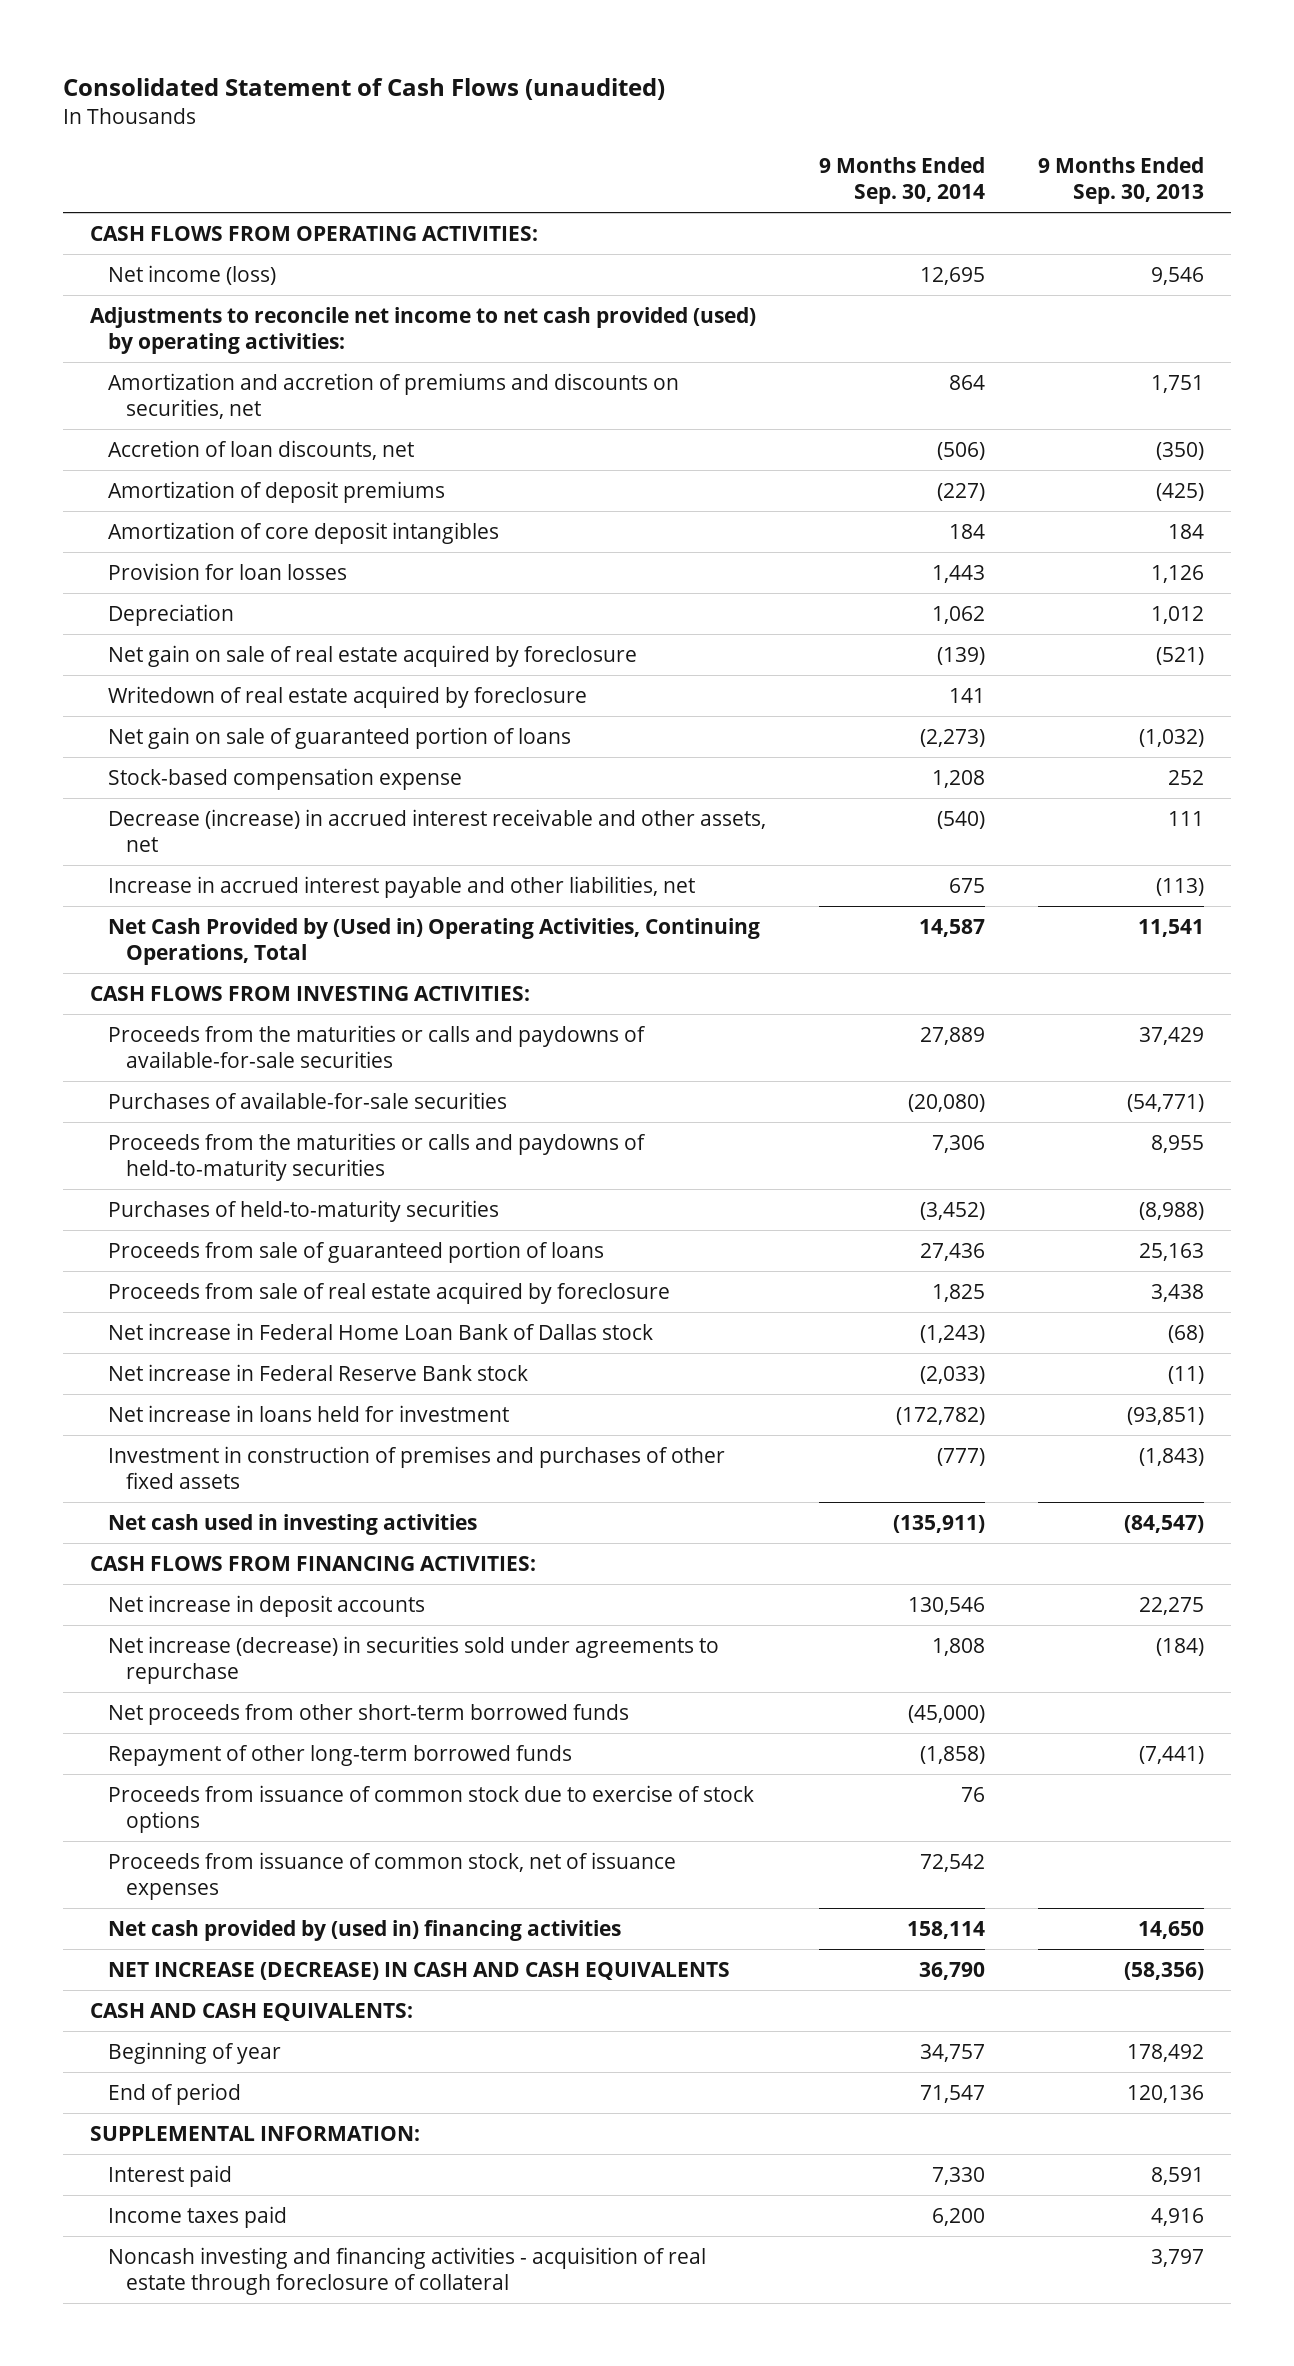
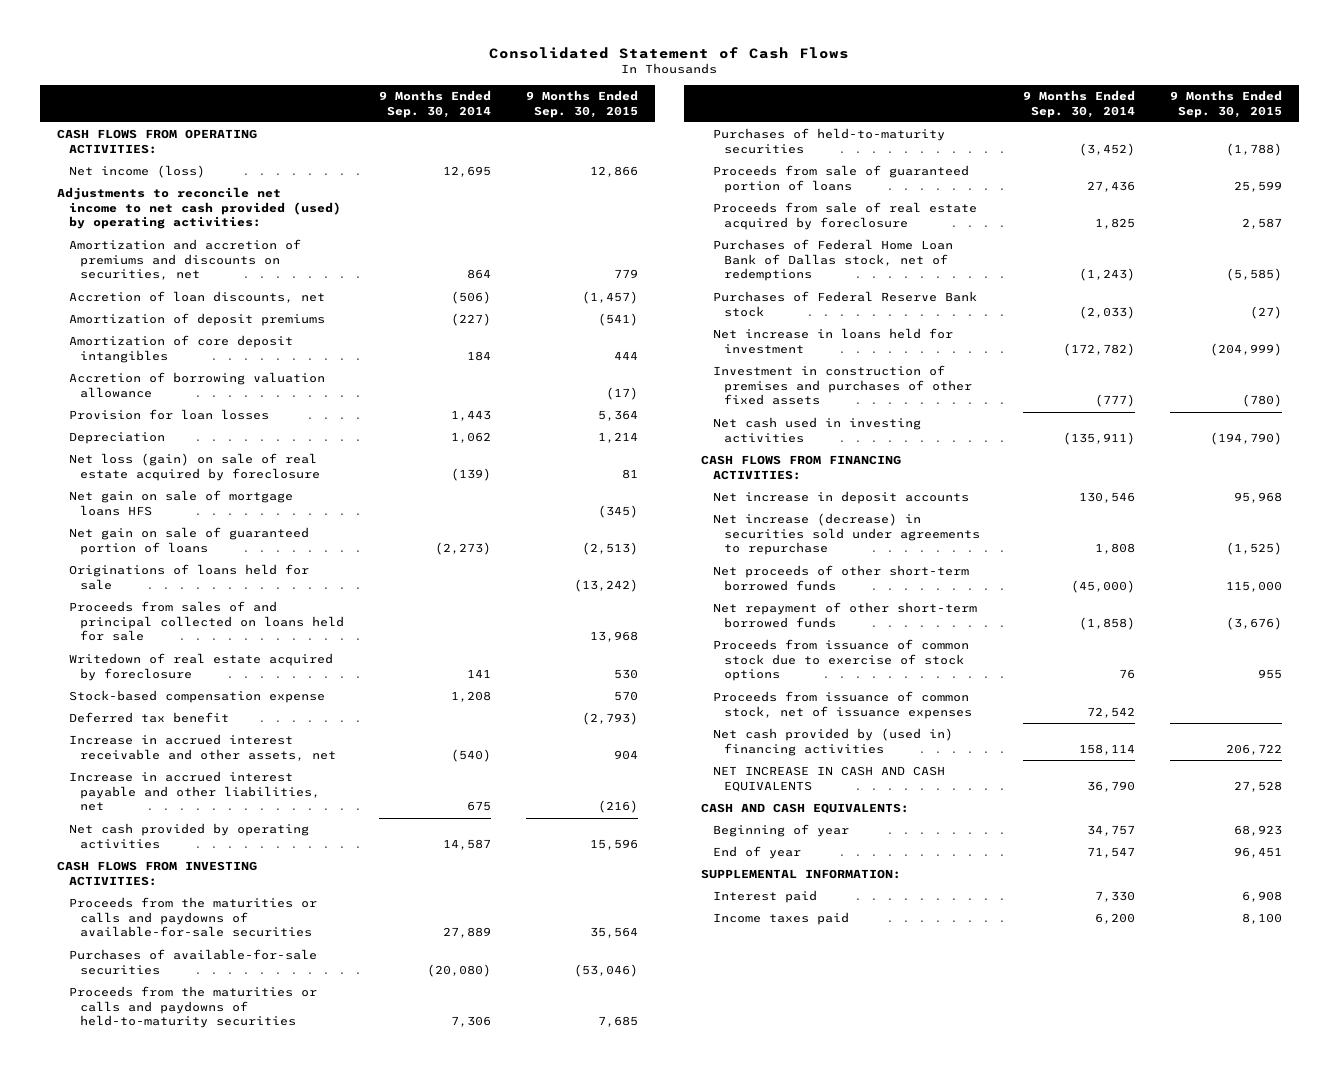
[63,77,666,100] Consolidated Statement of Cash Flows (unaudited) -> [489,46,850,59] Consolidated Statement of Cash Flows
[1038,157,1205,204] 9 Months Ended Sep. 30, 2013 -> none
none -> [525,90,638,118] 9 Months Ended Sep. 30, 2015
none -> [68,372,325,398] Accretion of borrowing valuation allowance
[107,645,637,668] Net gain on sale of real estate acquired by foreclosure -> [68,453,321,481] Net loss (gain) on sale of real estate acquired by foreclosure
none -> [68,490,293,516] Net gain on sale of mortgage loans HFS
none -> [68,564,309,590] Originations of loans held for sale
none -> [68,601,345,642] Proceeds from sales of and principal collected on loans held for sale
[107,686,587,709] Writedown of real estate acquired by foreclosure -> [68,653,333,681] Writedown of real estate acquired by foreclosure
none -> [68,712,229,724] Deferred tax benefit
[107,809,766,852] Decrease (increase) in accrued interest receivable and other assets, net -> [68,734,337,761] Increase in accrued interest receivable and other assets, net
[107,918,760,965] Net Cash Provided by (Used in) Operating Activities, Continuing Operations, Total -> [68,823,309,849] Net cash provided by operating activities
[107,1323,653,1341] Net increase in Federal Home Loan Bank of Dallas stock -> [712,239,953,282] Purchases of Federal Home Loan Bank of Dallas stock, net of redemptions
[107,1364,528,1382] Net increase in Federal Reserve Bank stock -> [712,291,977,317] Purchases of Federal Reserve Bank stock
[107,1704,629,1726] Net proceeds from other short-term borrowed funds -> [712,565,969,591] Net proceeds of other short-term borrowed funds
[107,1745,572,1767] Repayment of other long-term borrowed funds -> [712,602,977,628] Net repayment of other short-term borrowed funds
[107,1962,730,1981] NET INCREASE (DECREASE) IN CASH AND CASH EQUIVALENTS -> [712,766,945,792] NET INCREASE IN CASH AND CASH EQUIVALENTS
[107,2083,241,2106] End of period -> [712,846,801,860] End of year
[107,2247,706,2295] Noncash investing and financing activities - acquisition of real estate through foreclosure of collateral -> none

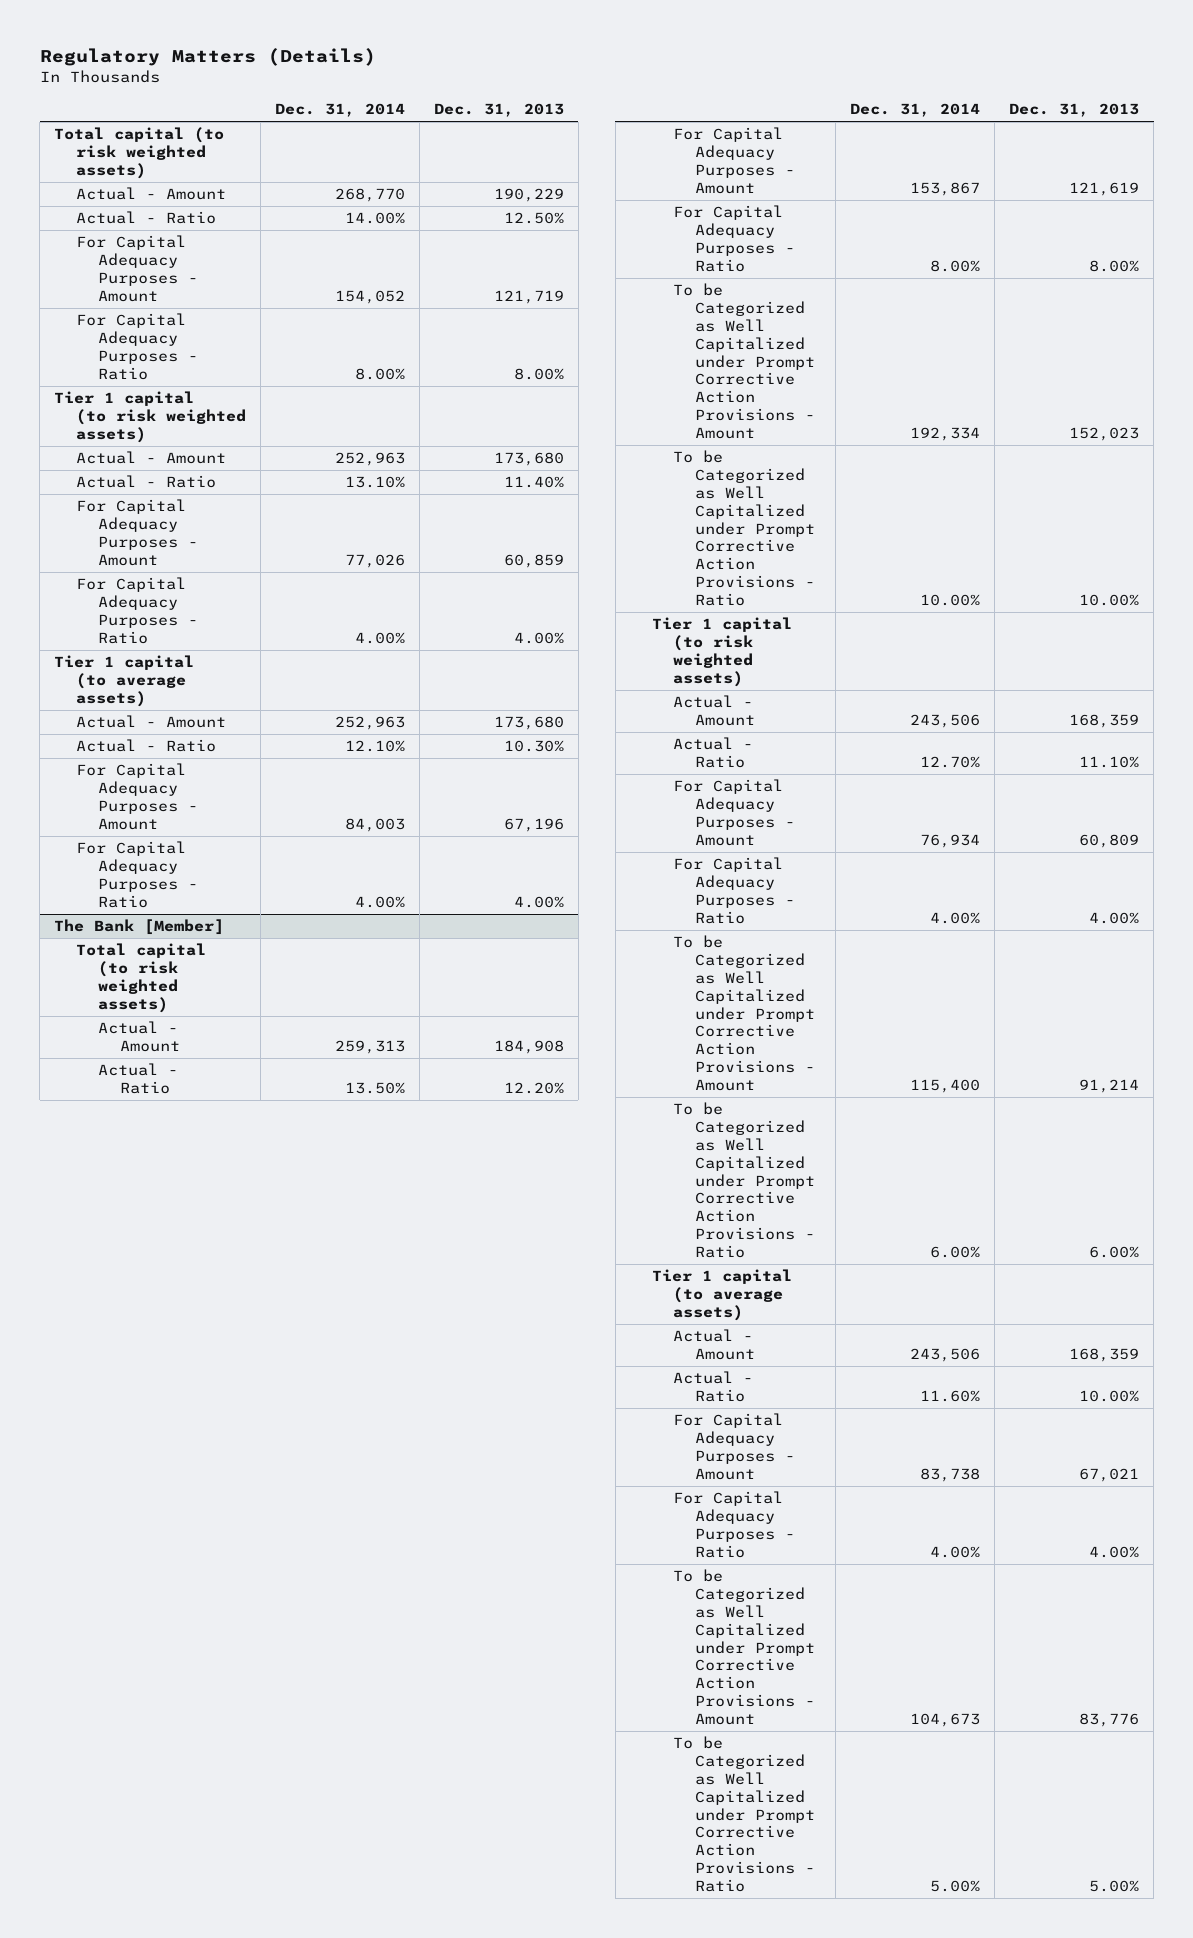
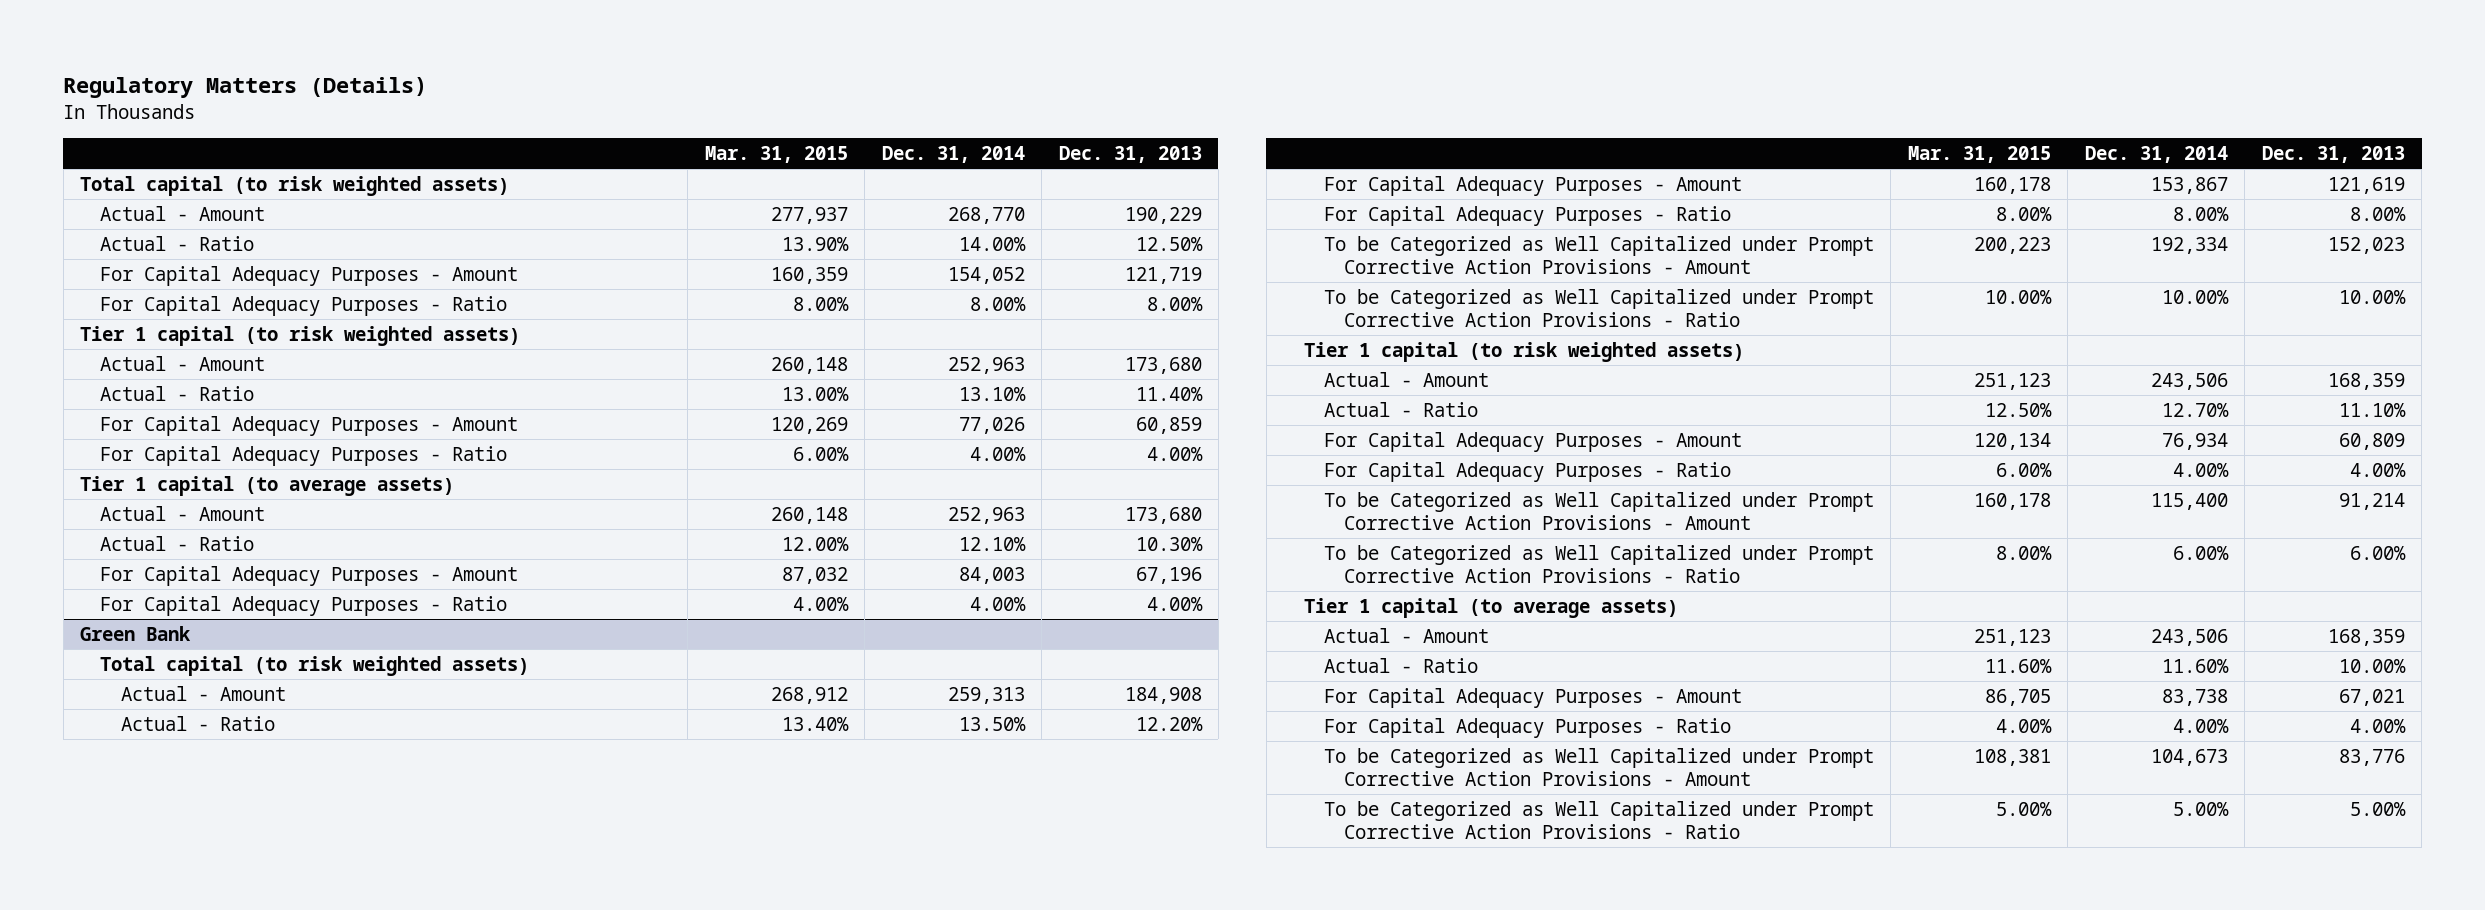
none -> [704,146,848,164] Mar. 31, 2015
[54,919,225,936] The Bank [Member] -> [80,625,192,641] Green Bank

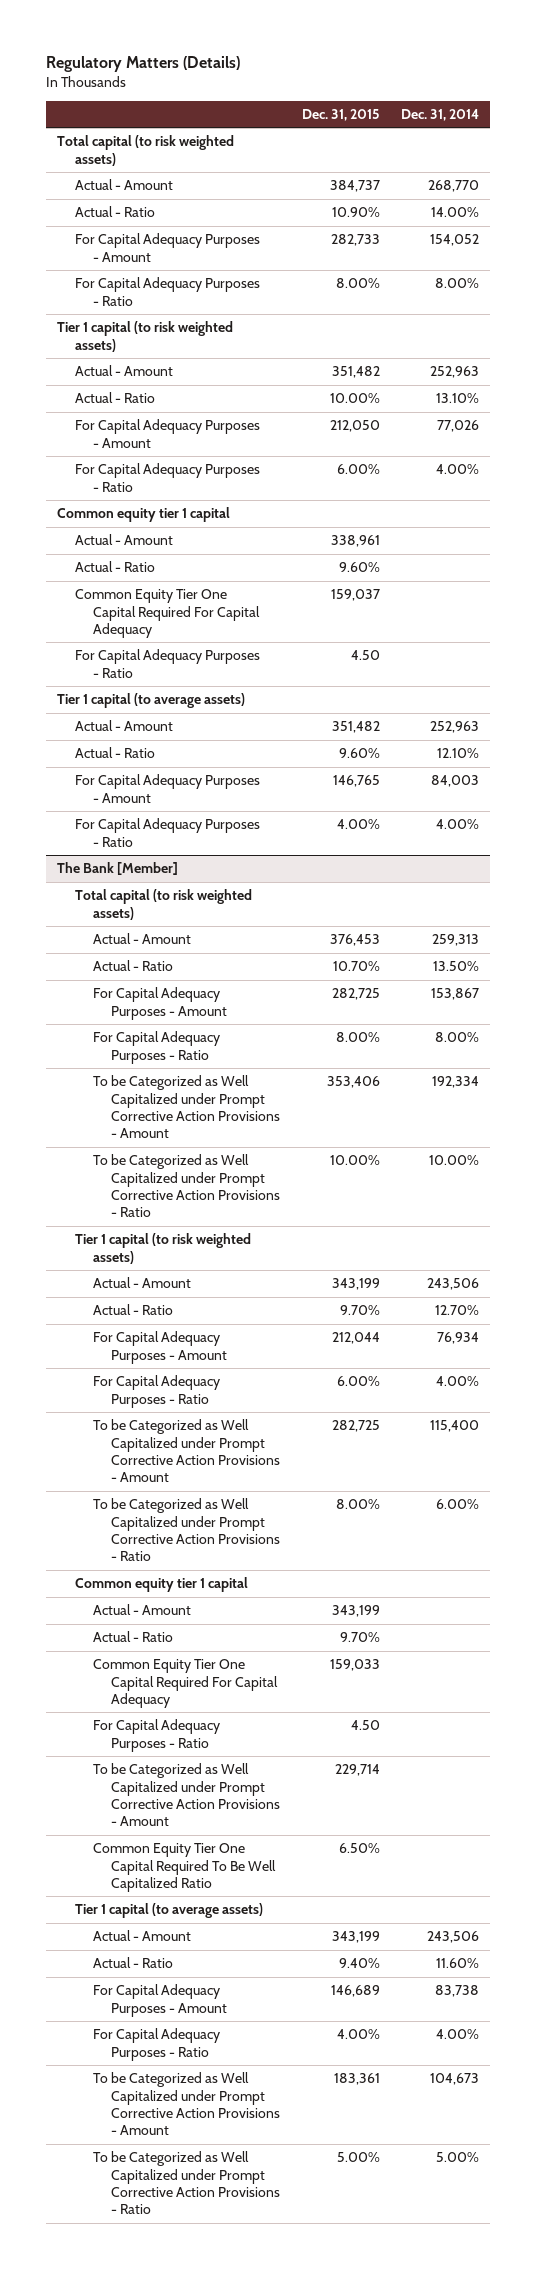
[704,146,848,164] Mar. 31, 2015 -> none
[1058,146,1202,164] Dec. 31, 2013 -> none
none -> [301,109,380,122] Dec. 31, 2015
none -> [57,507,231,523] Common equity tier 1 capital
none -> [75,534,174,546] Actual - Amount
none -> [75,561,156,573] Actual - Ratio
none -> [75,589,261,638] Common Equity Tier One Capital Required For Capital Adequacy
none -> [75,649,261,678] For Capital Adequacy Purposes - Ratio
[80,625,192,641] Green Bank -> [57,862,179,876] The Bank [Member]
none -> [75,1577,249,1593] Common equity tier 1 capital
none -> [93,1604,192,1616] Actual - Amount
none -> [93,1631,174,1643] Actual - Ratio
none -> [93,1659,279,1708] Common Equity Tier One Capital Required For Capital Adequacy
none -> [93,1719,221,1752] For Capital Adequacy Purposes - Ratio
none -> [93,1763,281,1827] To be Categorized as Well Capitalized under Prompt Corrective Action Provisions - Amount
none -> [93,1843,277,1892] Common Equity Tier One Capital Required To Be Well Capitalized Ratio

